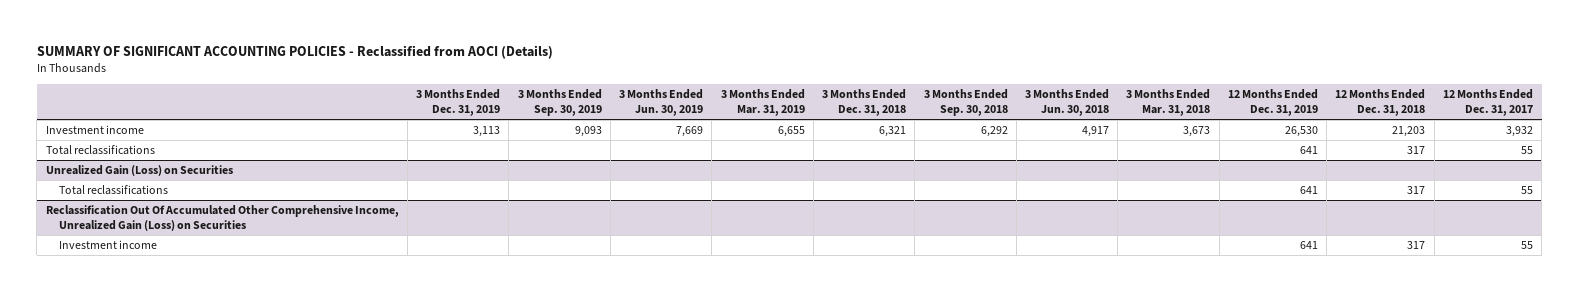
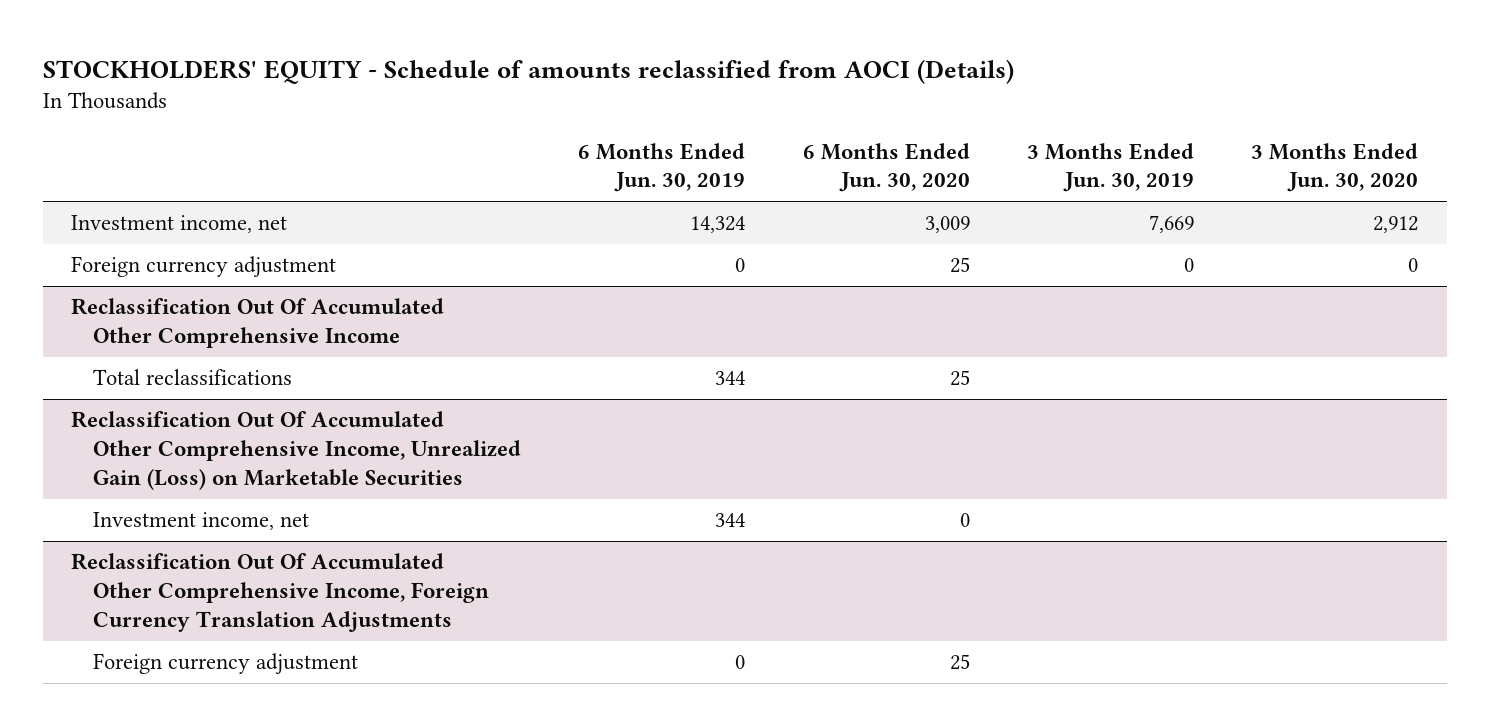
[36,44,553,59] SUMMARY OF SIGNIFICANT ACCOUNTING POLICIES - Reclassified from AOCI (Details) -> [42,58,1014,84] STOCKHOLDERS' EQUITY - Schedule of amounts reclassified from AOCI (Details)
[416,89,501,117] 3 Months Ended Dec. 31, 2019 -> none
[517,89,602,117] 3 Months Ended Sep. 30, 2019 -> none
[720,89,805,117] 3 Months Ended Mar. 31, 2019 -> none
[822,89,907,117] 3 Months Ended Dec. 31, 2018 -> none
[923,89,1008,117] 3 Months Ended Sep. 30, 2018 -> none
[1025,89,1110,117] 3 Months Ended Jun. 30, 2018 -> none
[1126,89,1211,117] 3 Months Ended Mar. 31, 2018 -> none
[1227,89,1318,117] 12 Months Ended Dec. 31, 2019 -> none
[1335,89,1426,117] 12 Months Ended Dec. 31, 2018 -> none
[1442,89,1533,117] 12 Months Ended Dec. 31, 2017 -> none
none -> [578,142,746,193] 6 Months Ended Jun. 30, 2019
none -> [802,142,970,193] 6 Months Ended Jun. 30, 2020
none -> [1251,142,1419,193] 3 Months Ended Jun. 30, 2020
[45,144,155,155] Total reclassifications -> none
[45,164,233,176] Unrealized Gain (Loss) on Securities -> none
[59,184,169,195] Total reclassifications -> none
[45,124,144,134] Investment income -> [71,215,288,234] Investment income, net
none -> [71,256,337,278] Foreign currency adjustment
none -> [71,298,445,349] Reclassification Out Of Accumulated Other Comprehensive Income
none -> [92,369,292,386] Total reclassifications
[45,204,399,231] Reclassification Out Of Accumulated Other Comprehensive Income, Unrealized Gain (Loss) on Securities -> [71,411,521,490] Reclassification Out Of Accumulated Other Comprehensive Income, Unrealized Gain (Loss) on Marketable Securities
[59,239,158,249] Investment income -> [92,512,309,531] Investment income, net
none -> [71,553,489,632] Reclassification Out Of Accumulated Other Comprehensive Income, Foreign Currency Translation Adjustments
none -> [92,653,358,675] Foreign currency adjustment

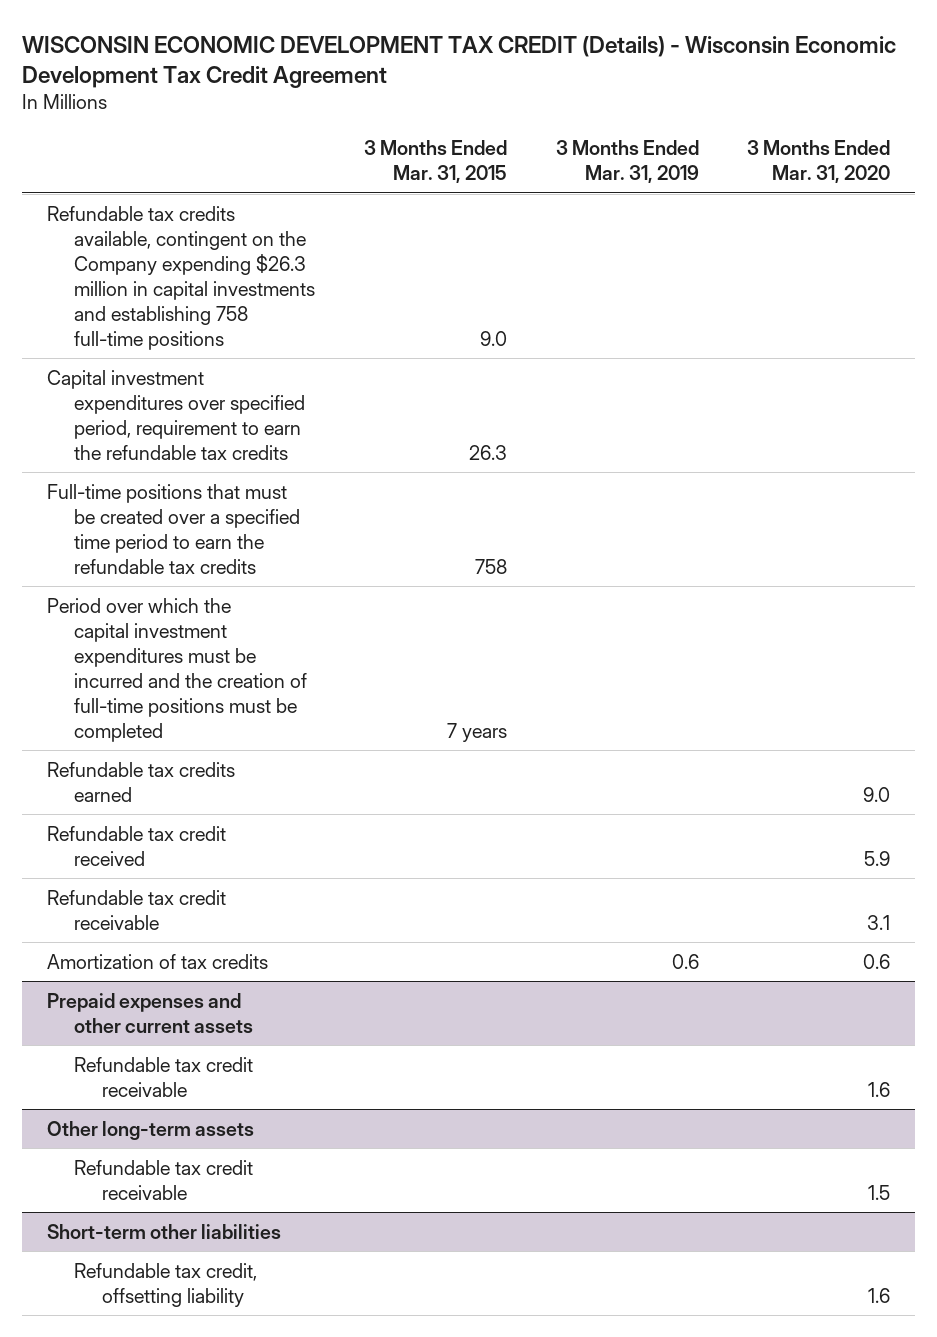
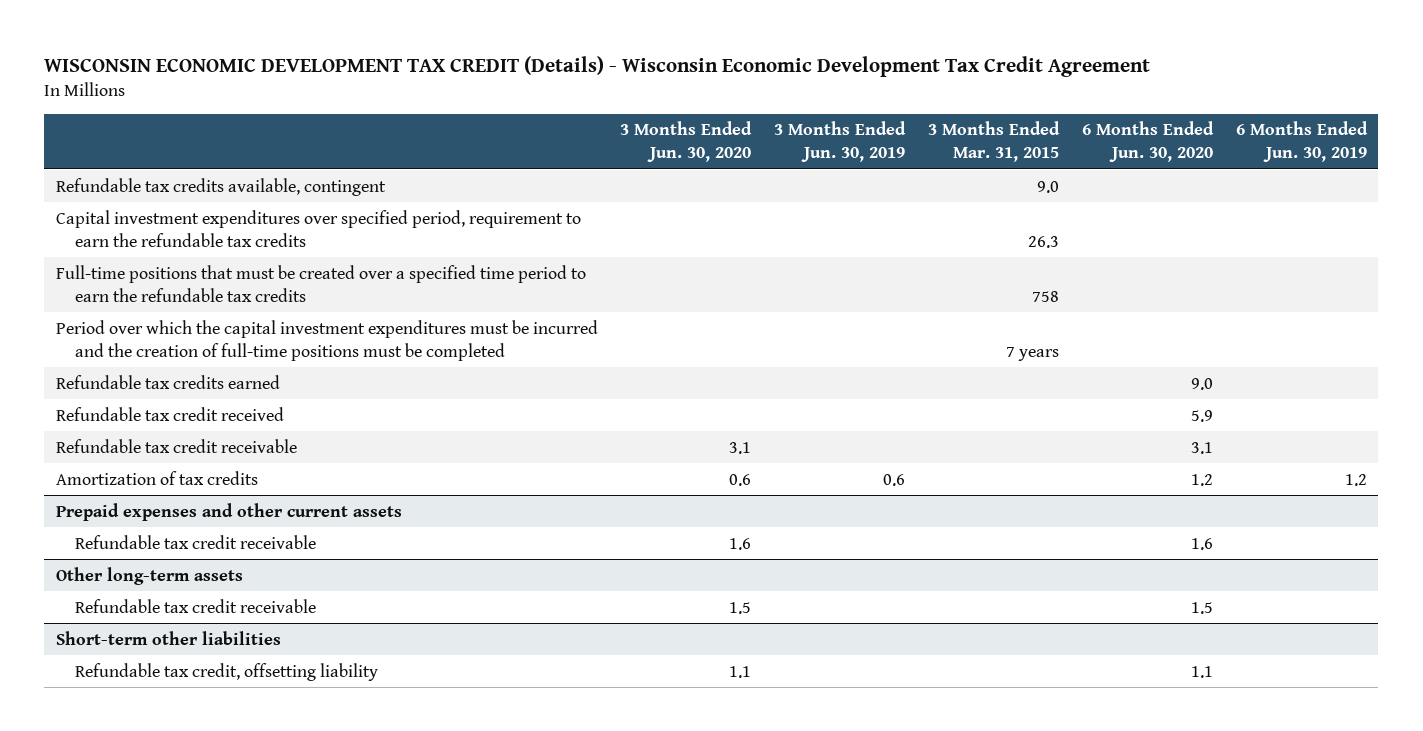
[555,140,699,184] 3 Months Ended Mar. 31, 2019 -> none
[747,140,891,184] 3 Months Ended Mar. 31, 2020 -> none
none -> [620,121,753,163] 3 Months Ended Jun. 30, 2020
none -> [774,121,907,163] 3 Months Ended Jun. 30, 2019
none -> [1082,121,1215,163] 6 Months Ended Jun. 30, 2020
none -> [1235,121,1368,163] 6 Months Ended Jun. 30, 2019
[46,205,316,350] Refundable tax credits available, contingent on the Company expending $26.3 million in capital investments and establishing 758 full-time positions -> [55,177,386,196] Refundable tax credits available, contingent

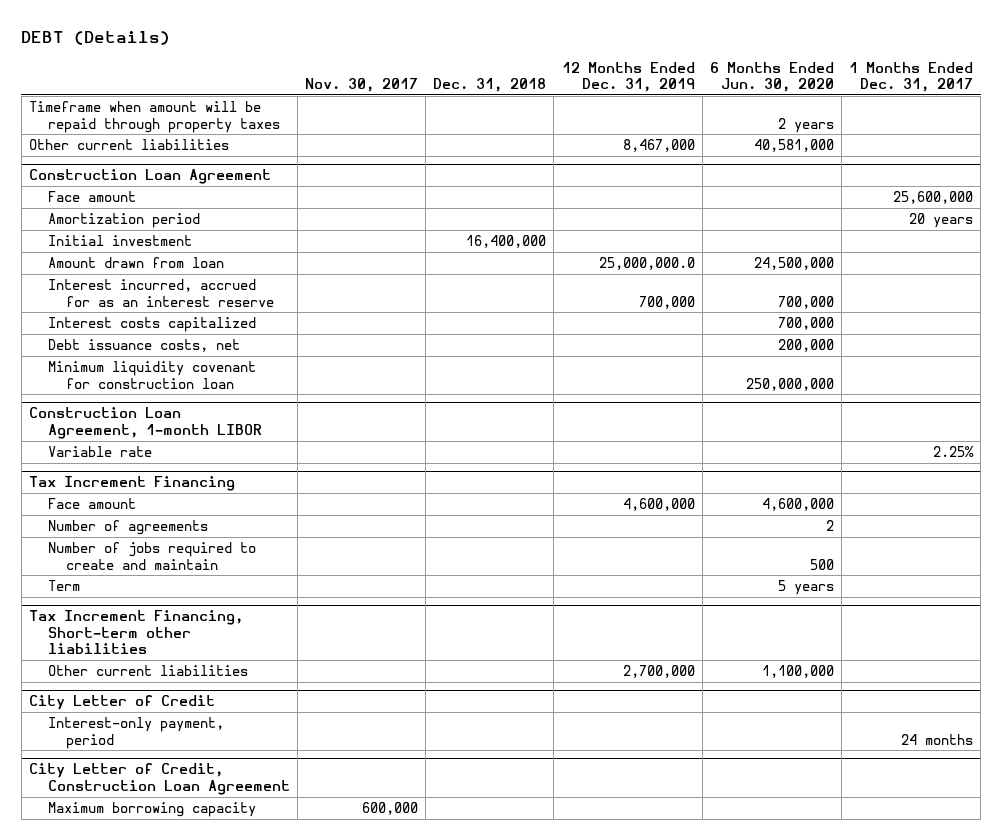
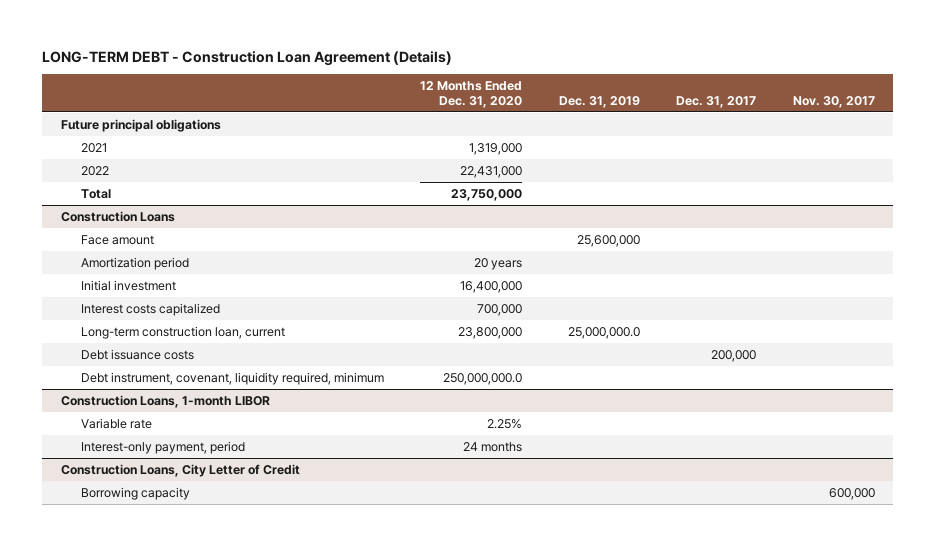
[21,30,171,45] DEBT (Details) -> [42,50,453,66] LONG-TERM DEBT - Construction Loan Agreement (Details)
[433,77,547,92] Dec. 31, 2018 -> none
[561,61,695,92] 12 Months Ended Dec. 31, 2019 -> none
[709,61,834,92] 6 Months Ended Jun. 30, 2020 -> none
[849,61,974,92] 1 Months Ended Dec. 31, 2017 -> none
none -> [420,81,523,109] 12 Months Ended Dec. 31, 2020
none -> [558,96,640,109] Dec. 31, 2019
none -> [676,96,757,109] Dec. 31, 2017
[29,101,280,133] Timeframe when amount will be repaid through property taxes -> none
[29,139,230,151] Other current liabilities -> none
none -> [60,118,221,132] Future principal obligations
none -> [80,142,107,153] 2021
none -> [80,165,109,176] 2022
none -> [80,188,111,199] Total
[29,169,272,185] Construction Loan Agreement -> [60,210,175,222] Construction Loans
[47,257,224,269] Amount drawn from loan -> none
[47,279,275,307] Interest incurred, accrued for as an interest reserve -> none
none -> [80,325,285,339] Long-term construction loan, current
[47,339,240,353] Debt issuance costs, net -> [80,348,194,360] Debt issuance costs
[47,361,256,389] Minimum liquidity covenant for construction loan -> [80,371,384,385] Debt instrument, covenant, liquidity required, minimum
[29,407,262,439] Construction Loan Agreement, 1-month LIBOR -> [60,394,270,408] Construction Loans, 1-month LIBOR
[29,476,236,492] Tax Increment Financing -> none
[47,498,136,510] Face amount -> none
[47,520,208,536] Number of agreements -> none
[47,542,256,570] Number of jobs required to create and maintain -> none
[47,580,80,592] Term -> none
[29,610,244,655] Tax Increment Financing, Short-term other liabilities -> none
[47,665,248,677] Other current liabilities -> none
[29,695,216,711] City Letter of Credit -> none
[47,717,224,749] Interest-only payment, period -> none
none -> [80,440,245,454] Interest-only payment, period
[29,763,290,795] City Letter of Credit, Construction Loan Agreement -> [60,463,300,477] Construction Loans, City Letter of Credit
[47,802,256,818] Maximum borrowing capacity -> [80,486,190,500] Borrowing capacity

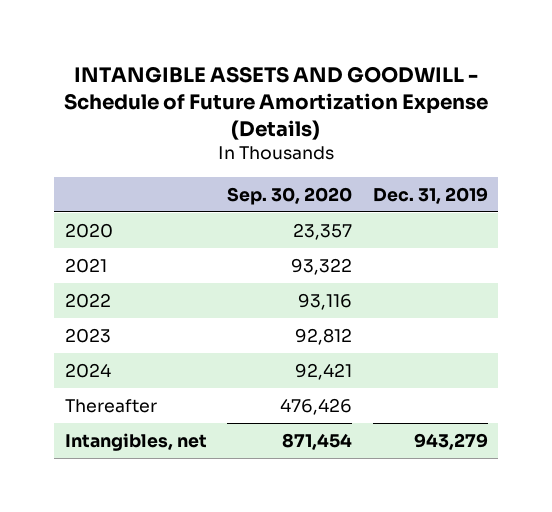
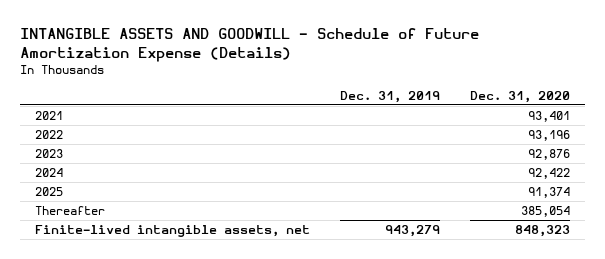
[227,186,353,205] Sep. 30, 2020 -> none
none -> [470,90,571,103] Dec. 31, 2020
[64,222,113,238] 2020 -> none
none -> [35,186,64,196] 2025
[64,432,207,451] Intangibles, net -> [35,224,311,237] Finite-lived intangible assets, net

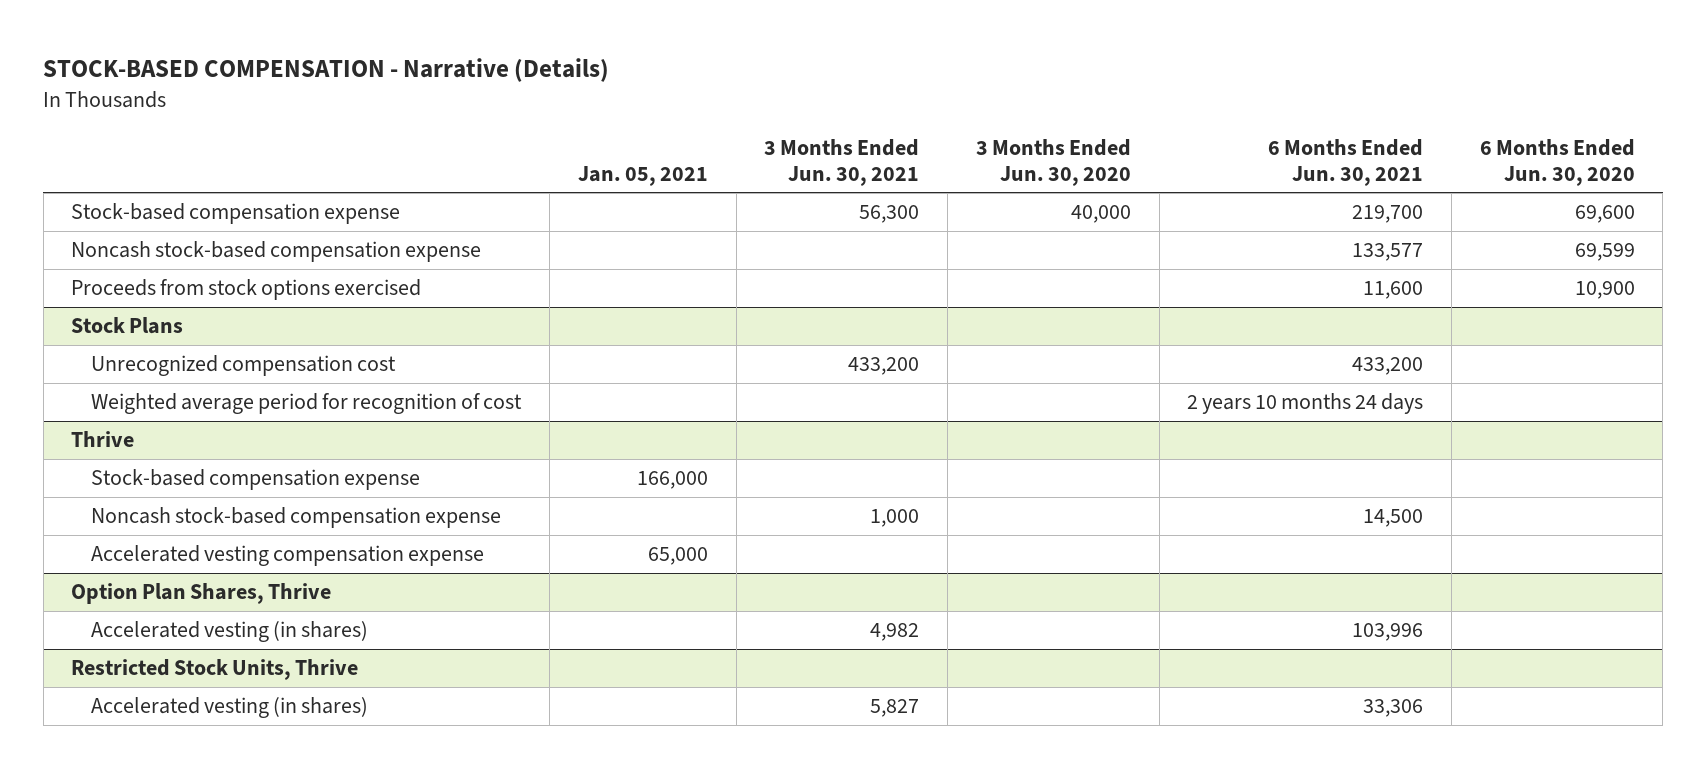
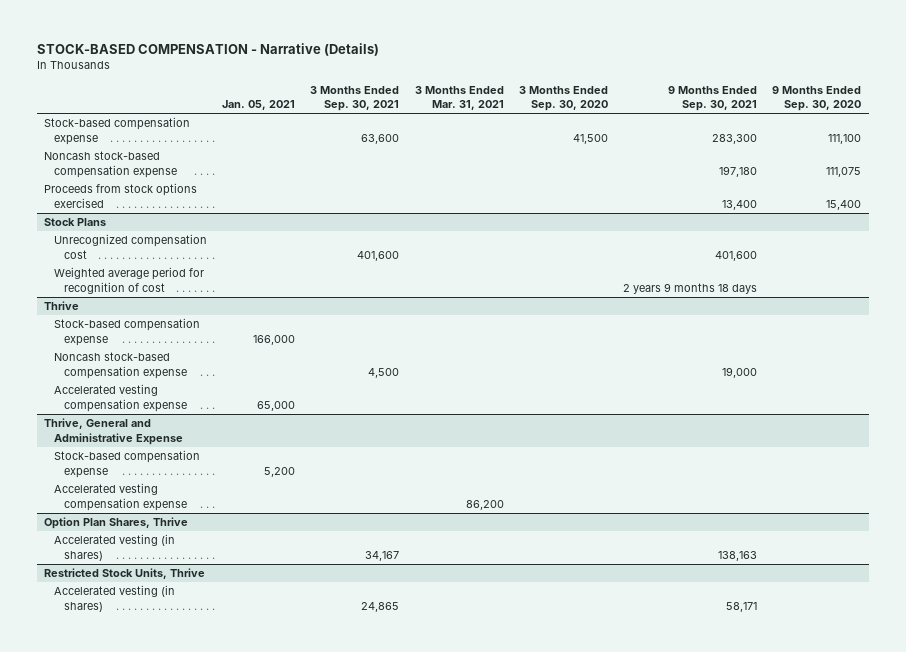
[764,138,920,186] 3 Months Ended Jun. 30, 2021 -> none
[975,138,1131,186] 3 Months Ended Jun. 30, 2020 -> none
[1268,138,1424,186] 6 Months Ended Jun. 30, 2021 -> none
[1479,138,1635,186] 6 Months Ended Jun. 30, 2020 -> none
none -> [310,85,400,111] 3 Months Ended Sep. 30, 2021
none -> [414,85,504,110] 3 Months Ended Mar. 31, 2021
none -> [518,85,608,111] 3 Months Ended Sep. 30, 2020
none -> [667,85,757,111] 9 Months Ended Sep. 30, 2021
none -> [772,85,862,111] 9 Months Ended Sep. 30, 2020
none -> [44,418,184,445] Thrive, General and Administrative Expense
none -> [54,450,201,478] Stock-based compensation expense
none -> [54,483,187,511] Accelerated vesting compensation expense

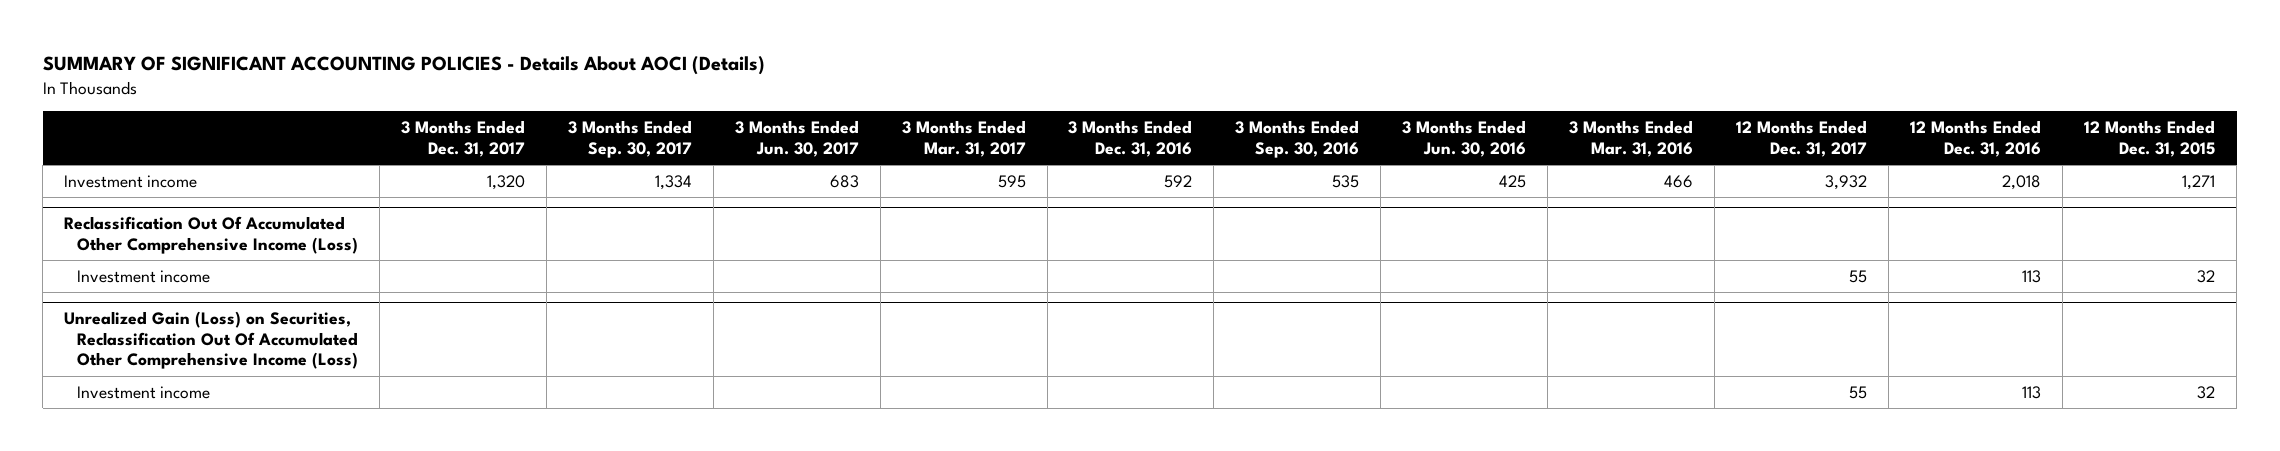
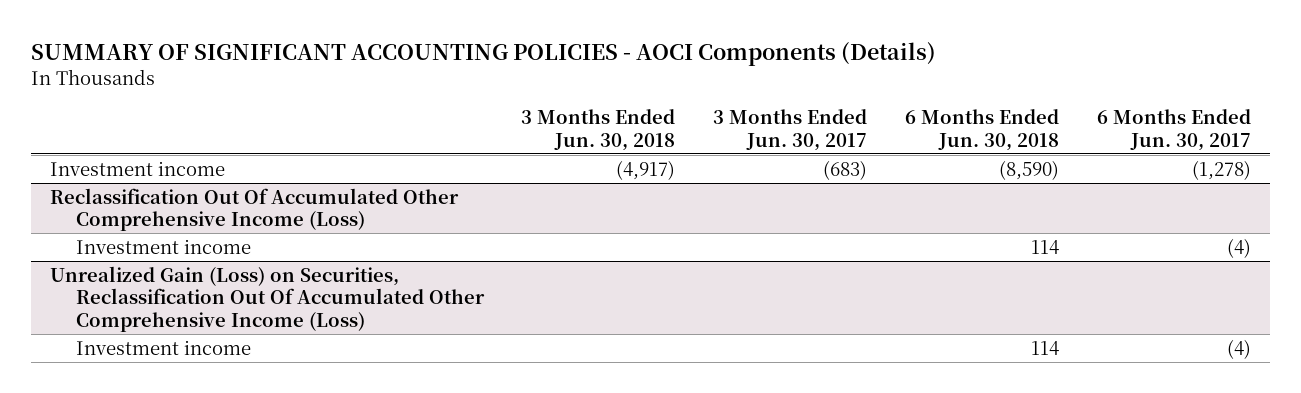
[42,56,765,76] SUMMARY OF SIGNIFICANT ACCOUNTING POLICIES - Details About AOCI (Details) -> [31,41,937,66] SUMMARY OF SIGNIFICANT ACCOUNTING POLICIES - AOCI Components (Details)
[400,120,525,157] 3 Months Ended Dec. 31, 2017 -> none
[567,120,692,158] 3 Months Ended Sep. 30, 2017 -> none
[901,120,1026,157] 3 Months Ended Mar. 31, 2017 -> none
[1068,120,1193,157] 3 Months Ended Dec. 31, 2016 -> none
[1235,120,1360,158] 3 Months Ended Sep. 30, 2016 -> none
[1402,120,1527,157] 3 Months Ended Jun. 30, 2016 -> none
[1569,120,1694,157] 3 Months Ended Mar. 31, 2016 -> none
[1736,120,1868,157] 12 Months Ended Dec. 31, 2017 -> none
[1910,120,2042,157] 12 Months Ended Dec. 31, 2016 -> none
[2084,120,2216,157] 12 Months Ended Dec. 31, 2015 -> none
none -> [521,109,676,151] 3 Months Ended Jun. 30, 2018
none -> [905,109,1060,151] 6 Months Ended Jun. 30, 2018
none -> [1097,109,1252,151] 6 Months Ended Jun. 30, 2017
[829,174,859,188] 683 -> [823,159,868,180] (683)

